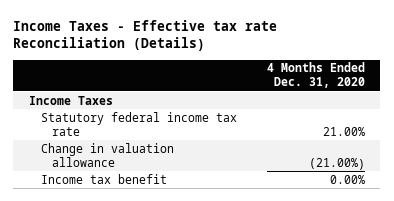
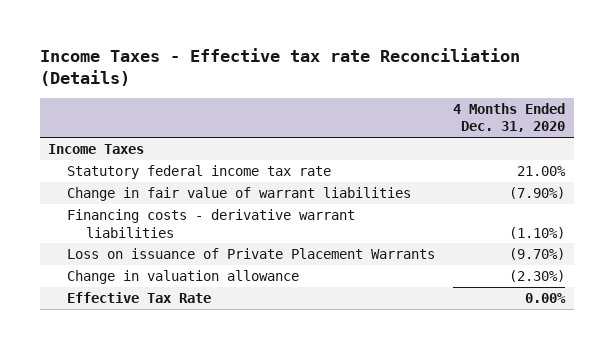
none -> [67,187,412,202] Change in fair value of warrant liabilities
none -> [67,209,356,238] Financing costs - derivative warrant liabilities
none -> [67,248,436,260] Loss on issuance of Private Placement Warrants
[309,157,366,170] (21.00%) -> [508,270,565,283] (2.30%)
[40,173,167,184] Income tax benefit -> [67,292,212,304] Effective Tax Rate

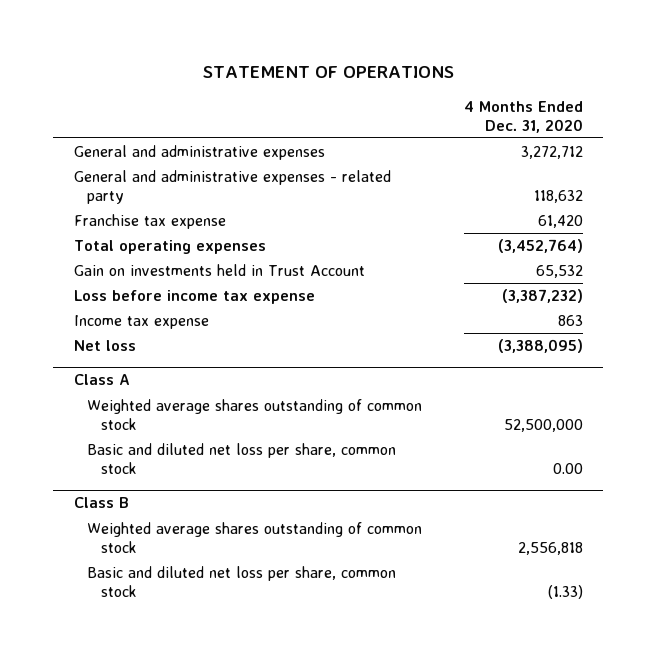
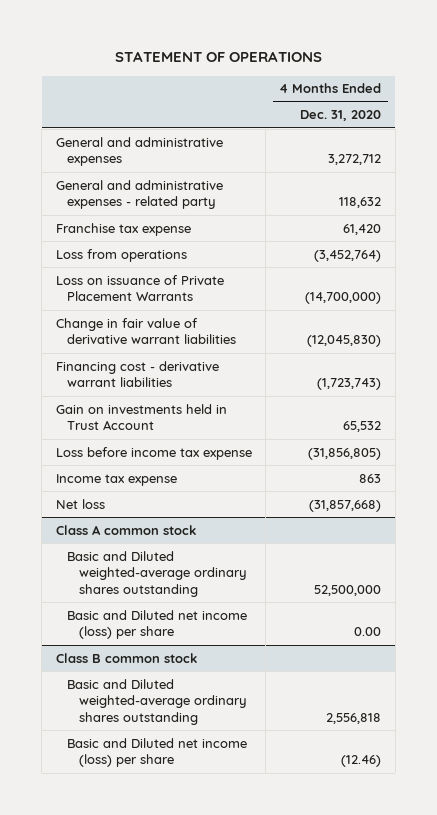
[73,240,266,255] Total operating expenses -> [55,248,187,262] Loss from operations
none -> [55,274,224,302] Loss on issuance of Private Placement Warrants
none -> [55,317,237,345] Change in fair value of derivative warrant liabilities
none -> [55,360,219,388] Financing cost - derivative warrant liabilities
[501,289,583,304] (3,387,232) -> [308,447,382,460] (31,856,805)
[497,339,583,354] (3,388,095) -> [309,499,382,512] (31,857,668)
[73,374,130,386] Class A -> [55,524,196,535] Class A common stock
[87,399,423,430] Weighted average shares outstanding of common stock -> [67,550,248,597] Basic and Diluted weighted-average ordinary shares outstanding
[87,443,397,474] Basic and diluted net loss per share, common stock -> [67,609,248,640] Basic and Diluted net income (loss) per share
[73,497,129,509] Class B -> [55,652,197,663] Class B common stock
[87,522,423,553] Weighted average shares outstanding of common stock -> [67,678,248,725] Basic and Diluted weighted-average ordinary shares outstanding
[87,566,397,597] Basic and diluted net loss per share, common stock -> [67,737,248,768] Basic and Diluted net income (loss) per share
[547,584,583,599] (1.33) -> [341,755,382,768] (12.46)

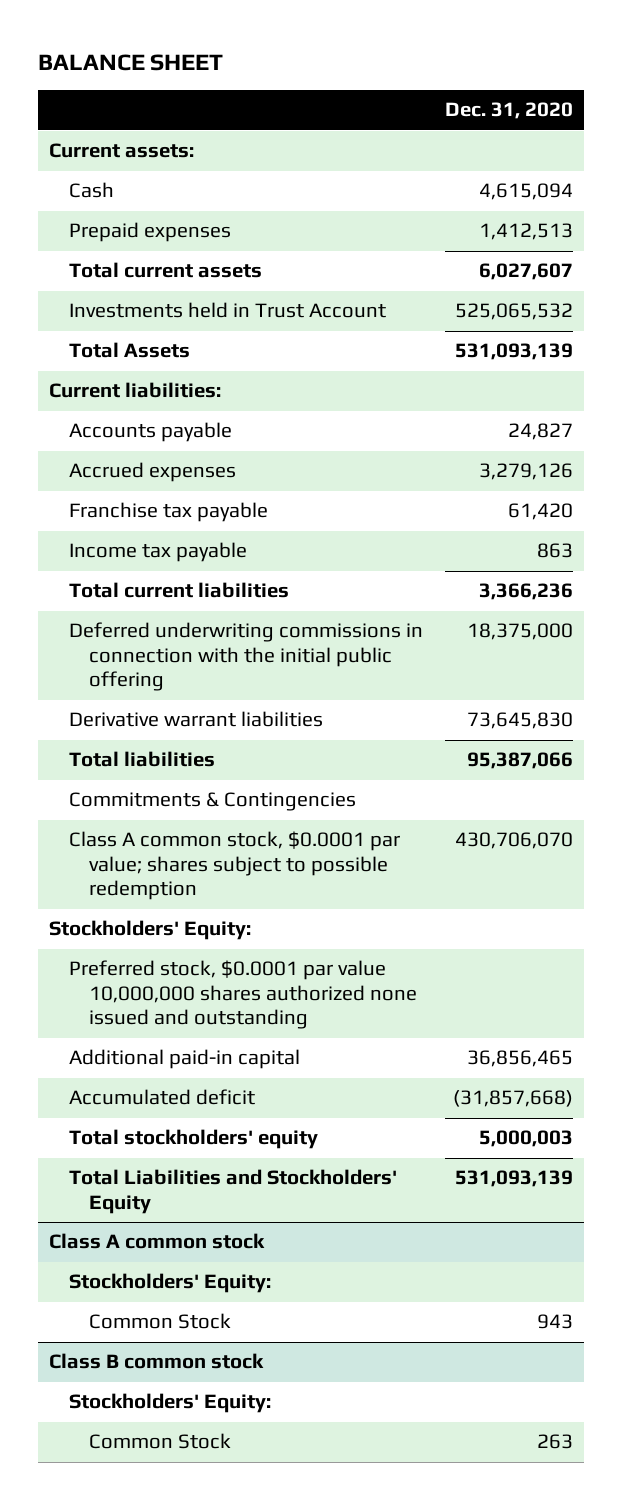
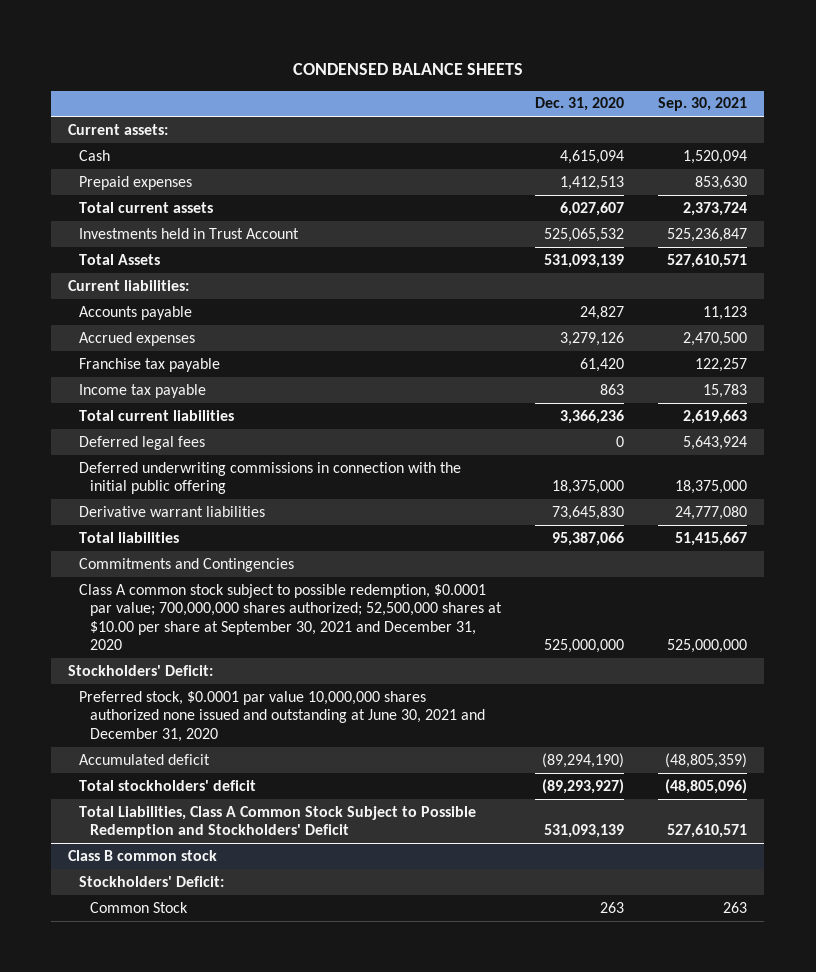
[38,53,224,71] BALANCE SHEET -> [292,63,523,76] CONDENSED BALANCE SHEETS
none -> [658,97,748,112] Sep. 30, 2021
none -> [79,435,206,450] Deferred legal fees
[68,1049,300,1070] Additional paid-in capital -> none
[49,1233,266,1250] Class A common stock -> none
[68,1273,271,1294] Stockholders' Equity: -> none
[88,1313,231,1330] Common Stock -> none
[68,792,356,812] Commitments & Contingencies -> [79,557,295,572] Commitments and Contingencies
[68,831,400,901] Class A common stock, $0.0001 par value; shares subject to possible redemption -> [79,583,503,651] Class A common stock subject to possible redemption, $0.0001 par value; 700,000,000 shares authorized; 52,500,000 shares at $10.00 per share at September 30, 2021 and December 31, 2020
[455,832,574,850] 430,706,070 -> [544,639,625,654] 525,000,000
[49,920,252,941] Stockholders' Equity: -> [68,664,214,676] Stockholders' Deficit:
[68,960,417,1030] Preferred stock, $0.0001 par value 10,000,000 shares authorized none issued and outstanding -> [79,690,486,742] Preferred stock, $0.0001 par value 10,000,000 shares authorized none issued and outstanding at June 30, 2021 and December 31, 2020
[453,1090,574,1108] (31,857,668) -> [542,752,625,768] (89,294,190)
[68,1129,318,1150] Total stockholders' equity -> [79,779,257,791] Total stockholders' deficit
[479,1130,574,1148] 5,000,003 -> [542,778,625,794] (89,293,927)
[68,1169,397,1214] Total Liabilities and Stockholders' Equity -> [79,805,477,839] Total Liabilities, Class A Common Stock Subject to Possible Redemption and Stockholders' Deficit
[68,1393,271,1414] Stockholders' Equity: -> [79,875,225,887] Stockholders' Deficit:

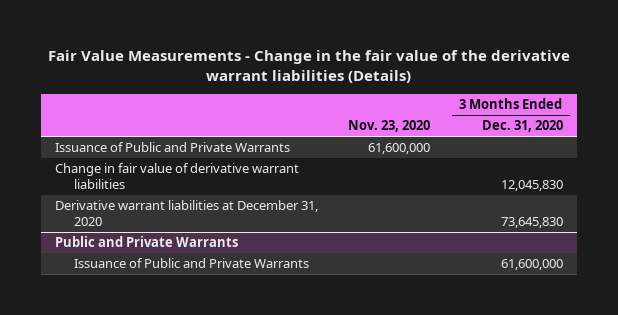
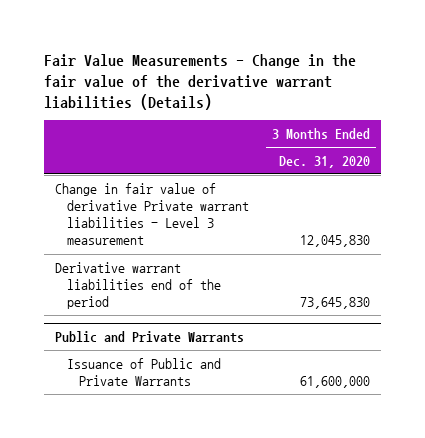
[348,120,431,133] Nov. 23, 2020 -> none
[55,142,291,153] Issuance of Public and Private Warrants -> none
[55,163,300,190] Change in fair value of derivative warrant liabilities -> [55,182,250,246] Change in fair value of derivative Private warrant liabilities - Level 3 measurement
[55,200,319,227] Derivative warrant liabilities at December 31, 2020 -> [55,261,222,310] Derivative warrant liabilities end of the period

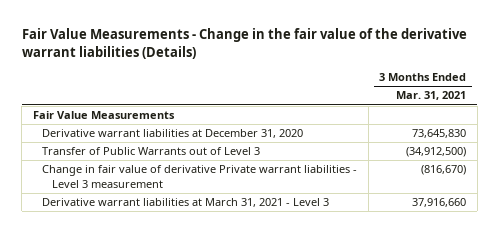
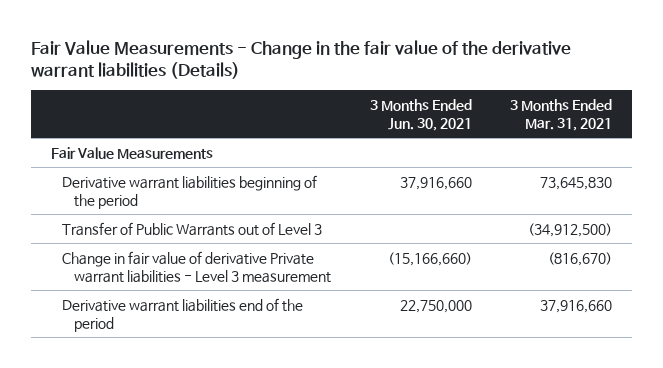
none -> [369,98,472,131] 3 Months Ended Jun. 30, 2021
[42,129,304,139] Derivative warrant liabilities at December 31, 2020 -> [62,174,318,209] Derivative warrant liabilities beginning of the period
[42,198,330,208] Derivative warrant liabilities at March 31, 2021 - Level 3 -> [62,297,304,332] Derivative warrant liabilities end of the period

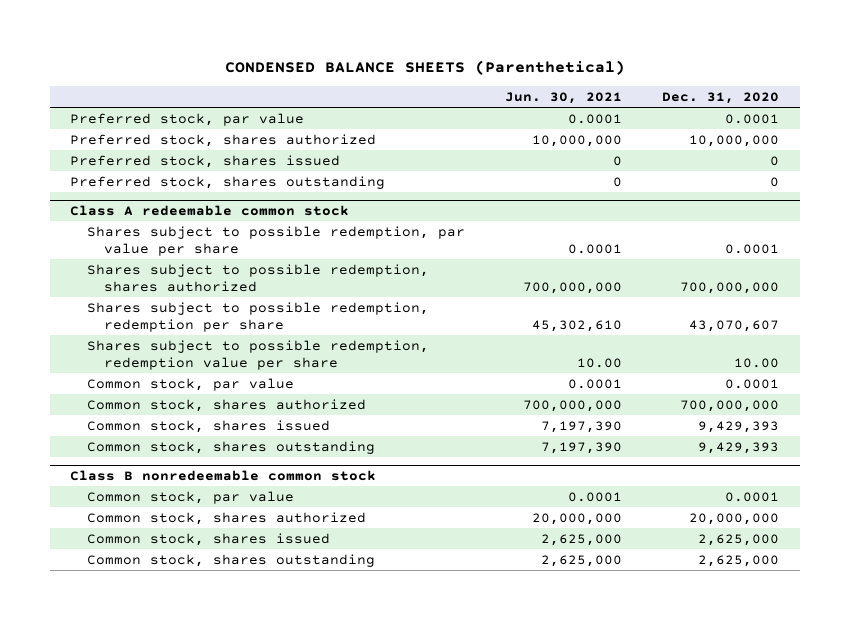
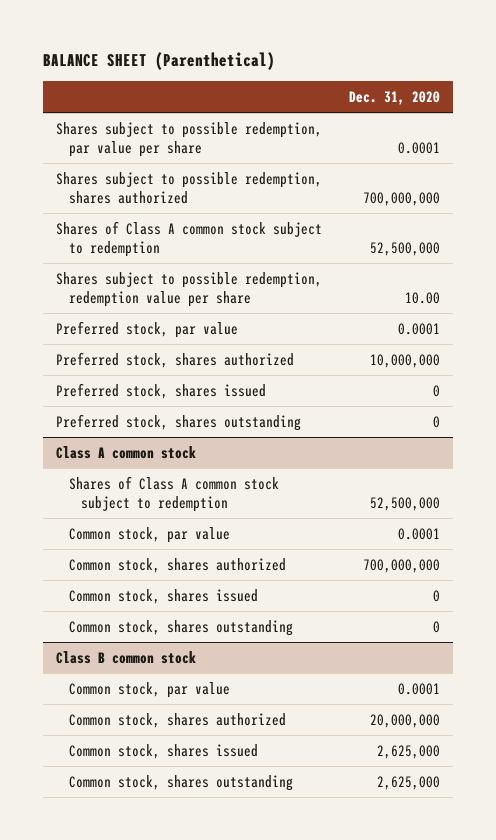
[224,59,625,75] CONDENSED BALANCE SHEETS (Parenthetical) -> [43,52,276,71] BALANCE SHEET (Parenthetical)
[505,91,623,104] Jun. 30, 2021 -> none
none -> [56,121,323,157] Shares subject to possible redemption, par value per share
none -> [56,171,323,204] Shares subject to possible redemption, shares authorized
none -> [56,220,323,257] Shares of Class A common stock subject to redemption
none -> [56,271,323,307] Shares subject to possible redemption, redemption value per share
[86,225,465,256] Shares subject to possible redemption, par value per share -> none
[86,263,429,292] Shares subject to possible redemption, shares authorized -> none
[86,339,429,370] Shares subject to possible redemption, redemption value per share -> none
[69,205,349,217] Class A redeemable common stock -> [56,445,197,459] Class A common stock
[86,301,429,332] Shares subject to possible redemption, redemption per share -> [68,475,279,512] Shares of Class A common stock subject to redemption
[689,319,780,332] 43,070,607 -> [369,496,440,511] 52,500,000
[698,420,780,433] 9,429,393 -> [432,589,440,602] 0
[698,441,780,454] 9,429,393 -> [432,620,440,633] 0
[69,470,376,482] Class B nonredeemable common stock -> [56,650,197,664] Class B common stock

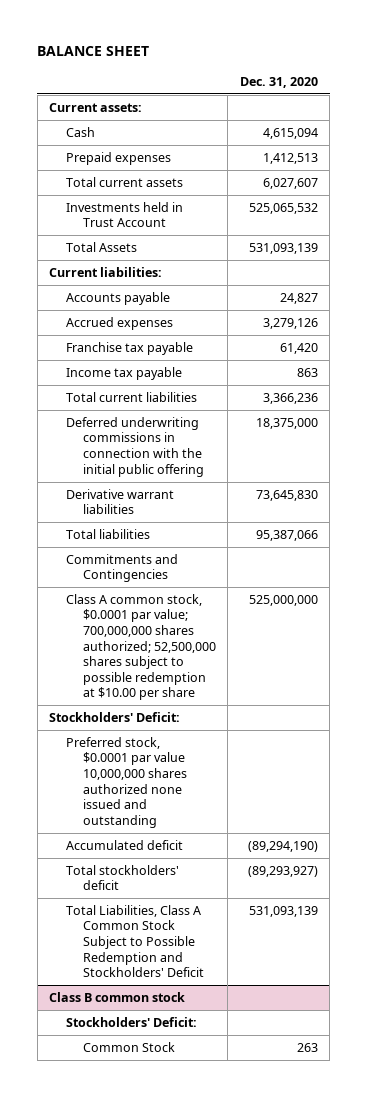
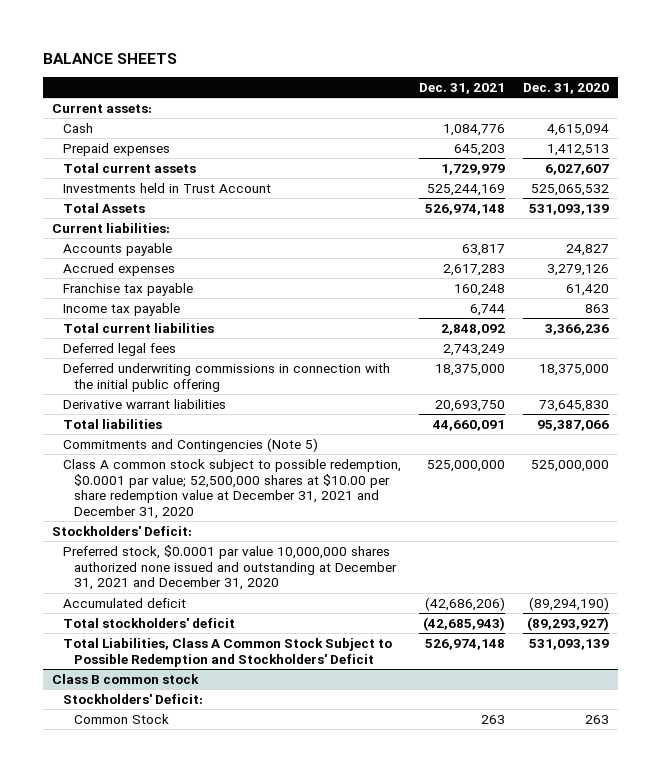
[37,46,150,57] BALANCE SHEET -> [43,52,178,64] BALANCE SHEETS
none -> [419,82,506,94] Dec. 31, 2021
none -> [63,342,177,356] Deferred legal fees
[66,553,179,583] Commitments and Contingencies -> [63,437,319,452] Commitments and Contingencies (Note 5)
[66,593,216,701] Class A common stock, $0.0001 par value; 700,000,000 shares authorized; 52,500,000 shares subject to possible redemption at $10.00 per share -> [63,458,402,519] Class A common stock subject to possible redemption, $0.0001 par value; 52,500,000 shares at $10.00 per share redemption value at December 31, 2021 and December 31, 2020
[66,736,187,828] Preferred stock, $0.0001 par value 10,000,000 shares authorized none issued and outstanding -> [63,544,398,591] Preferred stock, $0.0001 par value 10,000,000 shares authorized none issued and outstanding at December 31, 2021 and December 31, 2020

